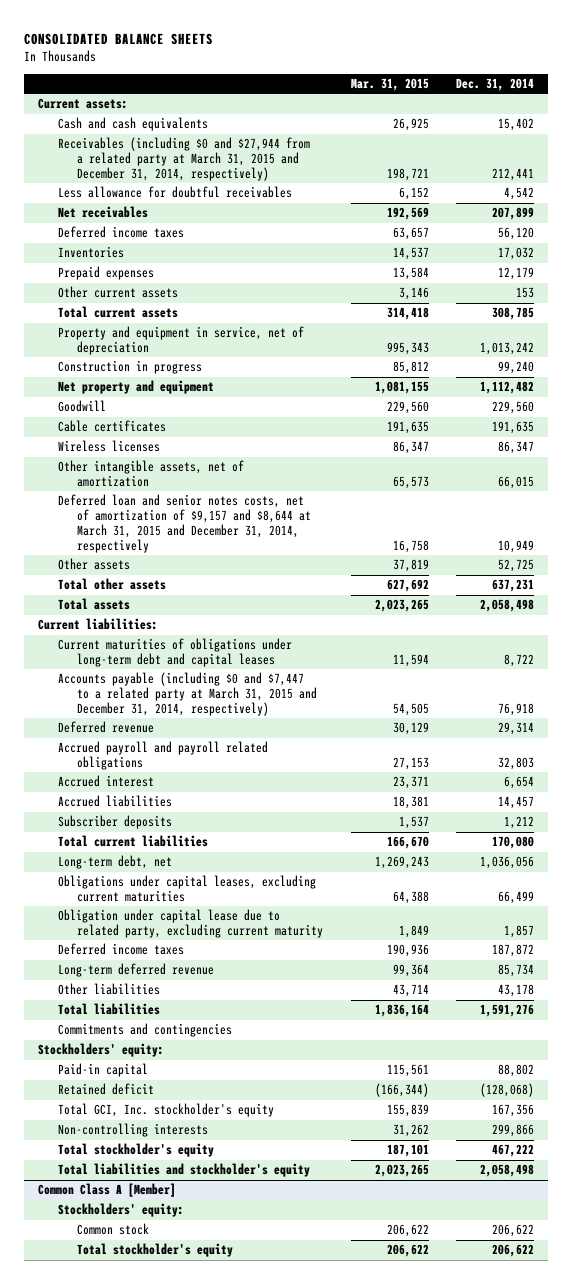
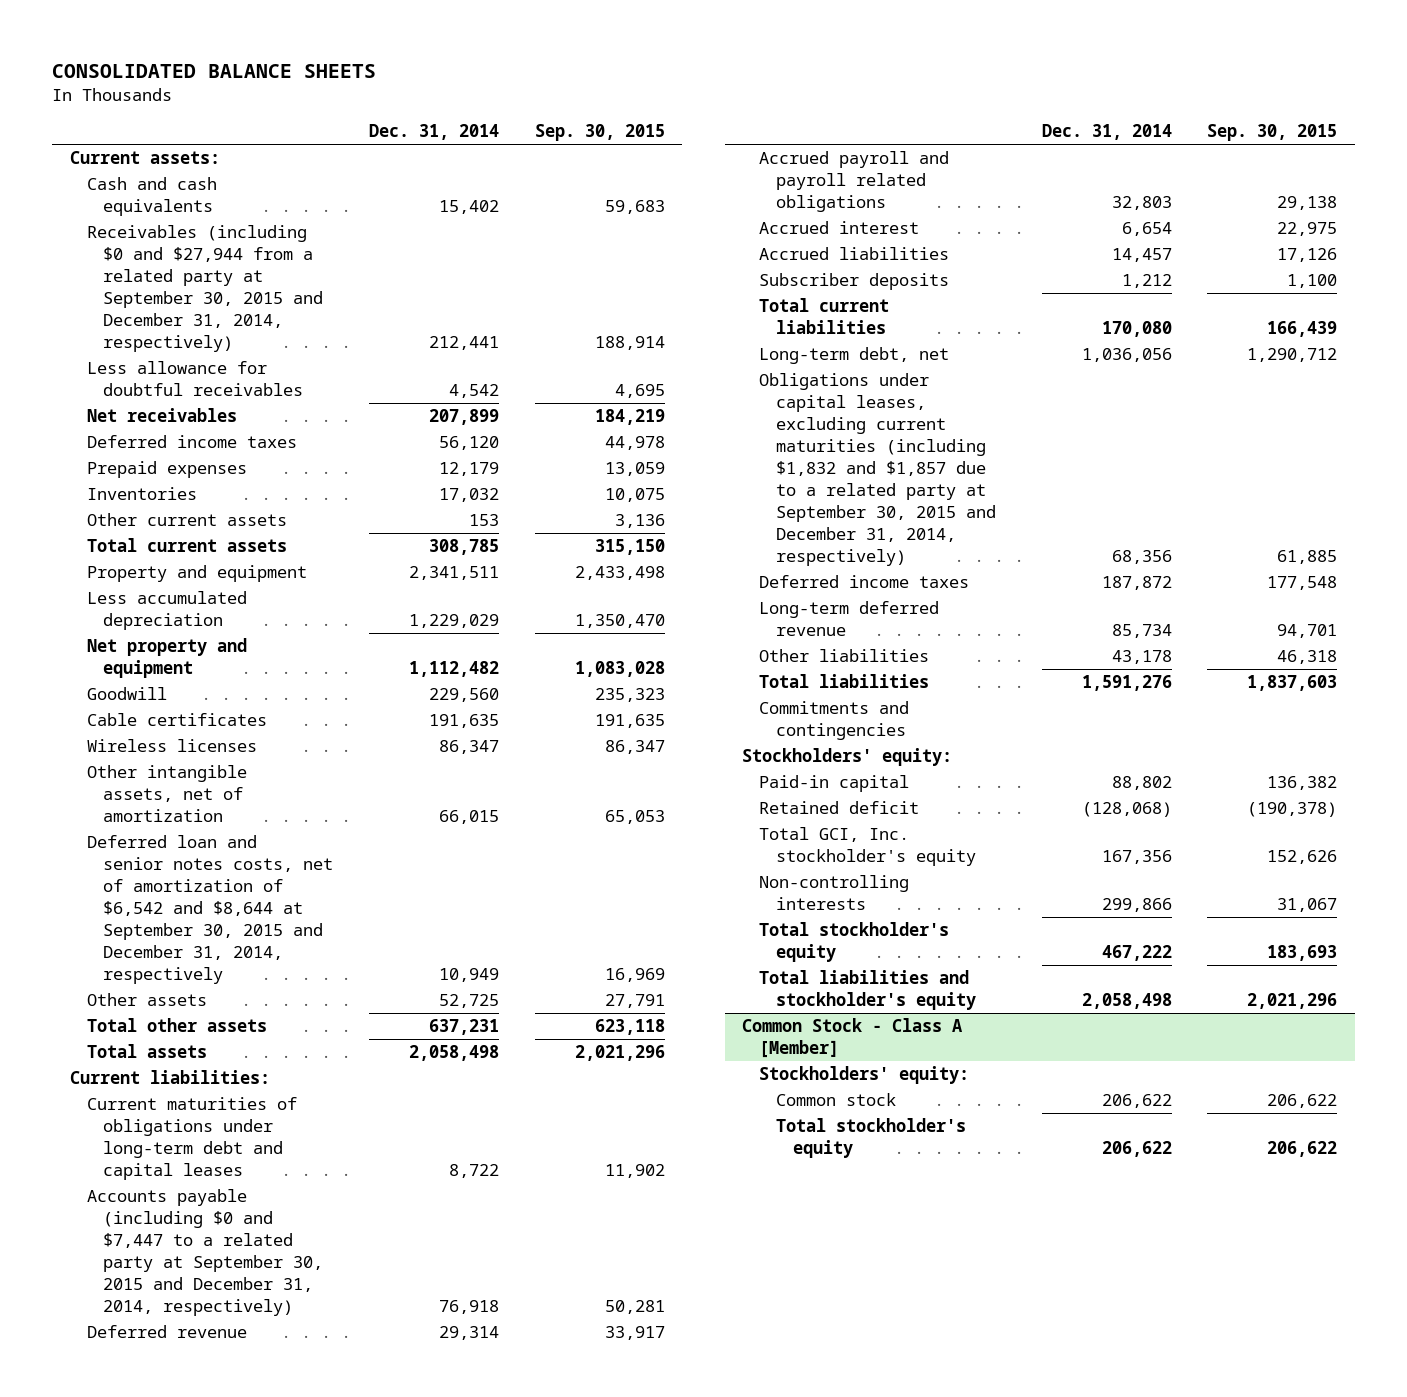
[350,78,429,92] Mar. 31, 2015 -> none
none -> [534,124,665,142] Sep. 30, 2015
[57,137,310,181] Receivables (including $0 and $27,944 from a related party at March 31, 2015 and December 31, 2014, respectively) -> [86,225,324,352] Receivables (including $0 and $27,944 from a related party at September 30, 2015 and December 31, 2014, respectively)
[57,246,124,259] Inventories -> [86,487,197,501] Inventories
[57,326,304,356] Property and equipment in service, net of depreciation -> none
[57,360,202,375] Construction in progress -> none
none -> [86,565,307,583] Property and equipment
none -> [86,591,247,631] Less accumulated depreciation
[57,494,312,553] Deferred loan and senior notes costs, net of amortization of $9,157 and $8,644 at March 31, 2015 and December 31, 2014, respectively -> [86,835,334,984] Deferred loan and senior notes costs, net of amortization of $6,542 and $8,644 at September 30, 2015 and December 31, 2014, respectively
[57,672,318,716] Accounts payable (including $0 and $7,447 to a related party at March 31, 2015 and December 31, 2014, respectively) -> [86,1189,324,1316] Accounts payable (including $0 and $7,447 to a related party at September 30, 2015 and December 31, 2014, respectively)
[57,909,324,939] Obligation under capital lease due to related party, excluding current maturity -> none
[57,875,316,903] Obligations under capital leases, excluding current maturities -> [759,373,997,566] Obligations under capital leases, excluding current maturities (including $1,832 and $1,857 due to a related party at September 30, 2015 and December 31, 2014, respectively)
[497,891,534,905] 66,499 -> [1111,549,1172,564] 68,356
[37,1183,176,1198] Common Class A [Member] -> [742,1018,964,1059] Common Stock - Class A [Member]

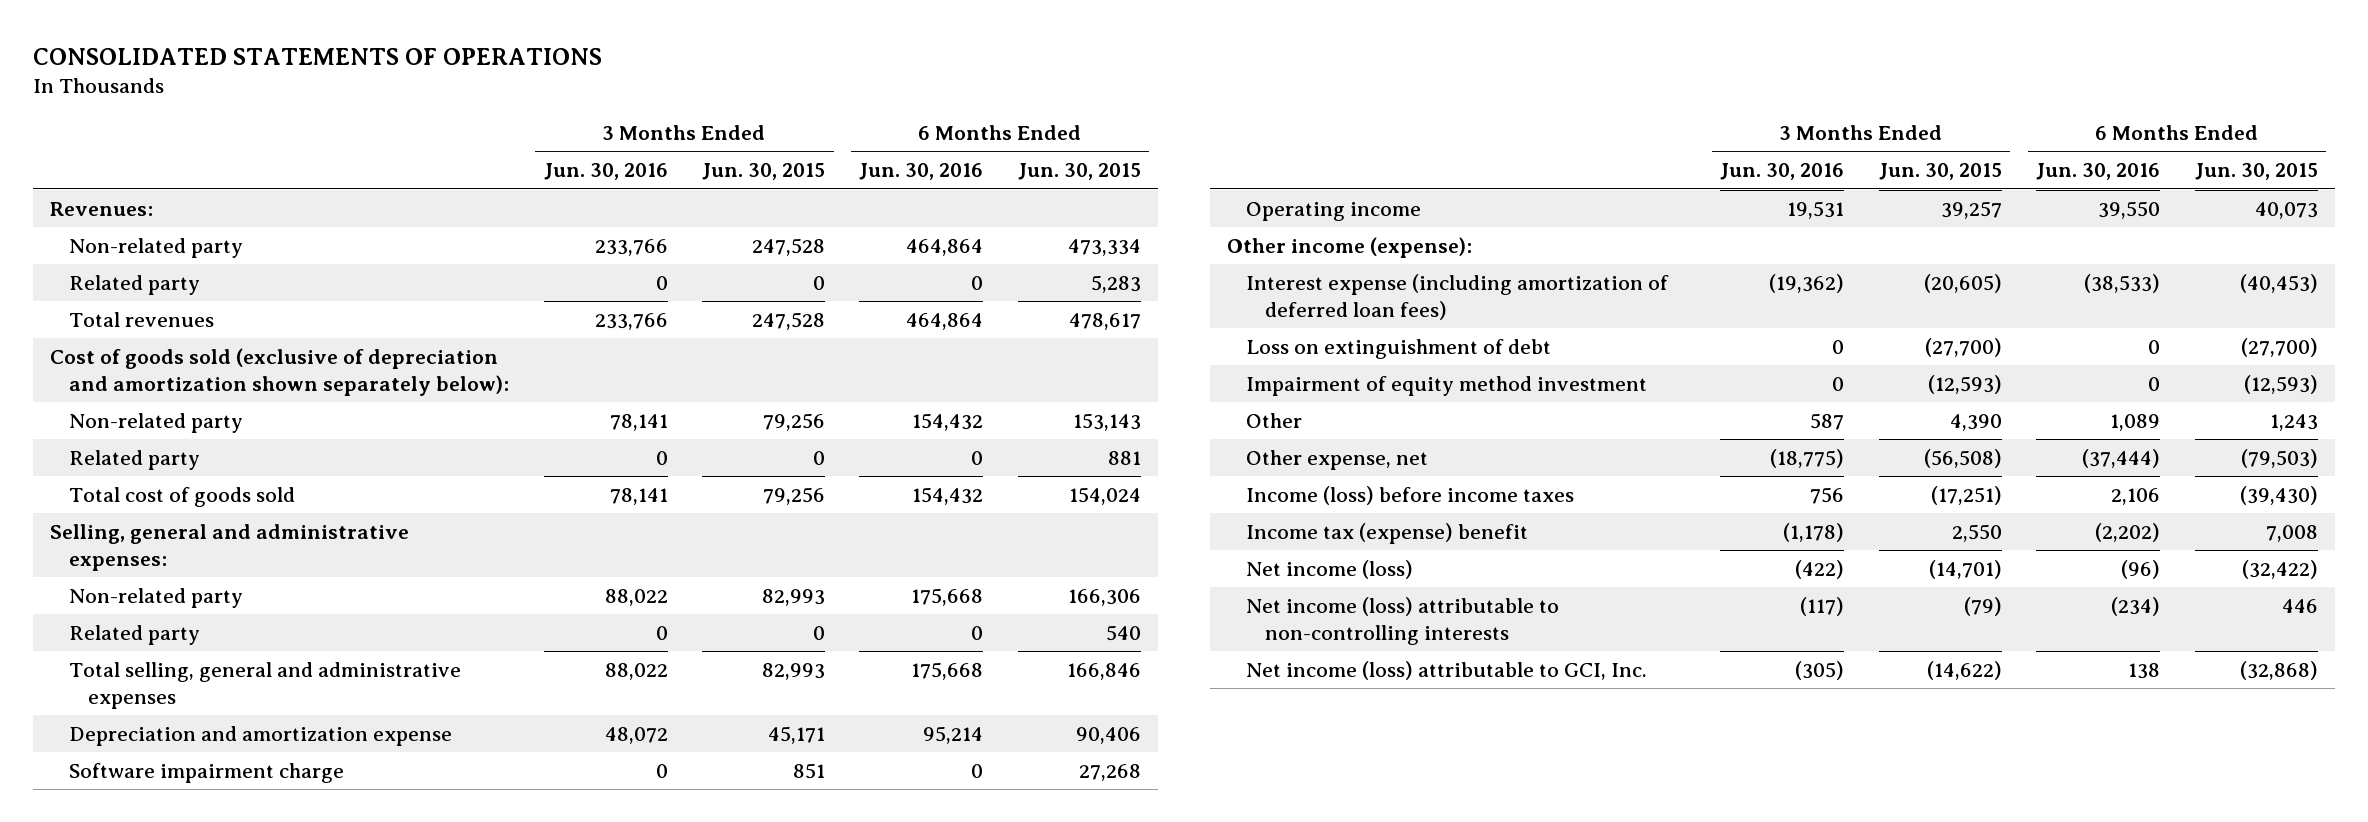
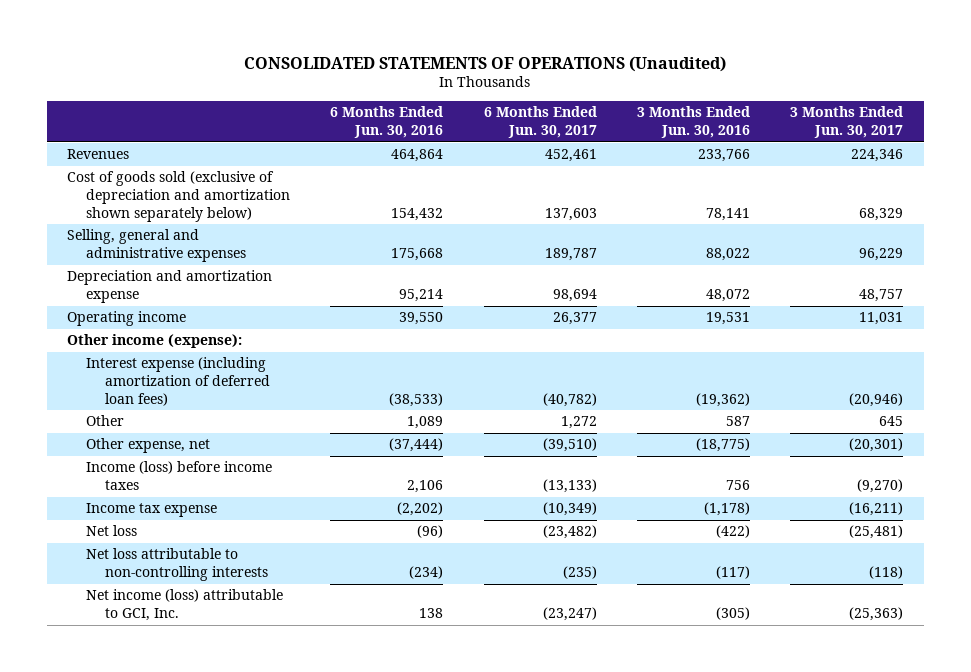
[33,48,603,66] CONSOLIDATED STATEMENTS OF OPERATIONS -> [244,55,727,72] CONSOLIDATED STATEMENTS OF OPERATIONS (Unaudited)
[701,163,825,181] Jun. 30, 2015 -> none
[1017,163,1141,181] Jun. 30, 2015 -> none
none -> [483,106,597,139] 6 Months Ended Jun. 30, 2017
none -> [790,106,904,139] 3 Months Ended Jun. 30, 2017
[50,201,154,216] Revenues: -> none
[69,237,244,258] Non-related party -> none
[69,274,201,295] Related party -> none
[50,347,510,396] Cost of goods sold (exclusive of depreciation and amortization shown separately below): -> none
[69,412,244,433] Non-related party -> none
[69,449,201,470] Related party -> none
[50,523,410,571] Selling, general and administrative expenses: -> none
[69,587,244,608] Non-related party -> none
[69,624,201,645] Related party -> none
[69,311,215,327] Total revenues -> [67,149,130,160] Revenues
[69,486,296,507] Total cost of goods sold -> [67,171,291,222] Cost of goods sold (exclusive of depreciation and amortization shown separately below)
[69,661,462,709] Total selling, general and administrative expenses -> [67,229,247,263] Selling, general and administrative expenses
[69,762,345,783] Software impairment charge -> none
[1246,338,1552,359] Loss on extinguishment of debt -> none
[1246,375,1648,396] Impairment of equity method investment -> none
[1246,522,1529,544] Income tax (expense) benefit -> [86,503,218,518] Income tax expense
[1246,559,1414,579] Net income (loss) -> [86,525,138,537] Net loss
[1246,596,1560,645] Net income (loss) attributable to non-controlling interests -> [86,548,268,582] Net loss attributable to non-controlling interests

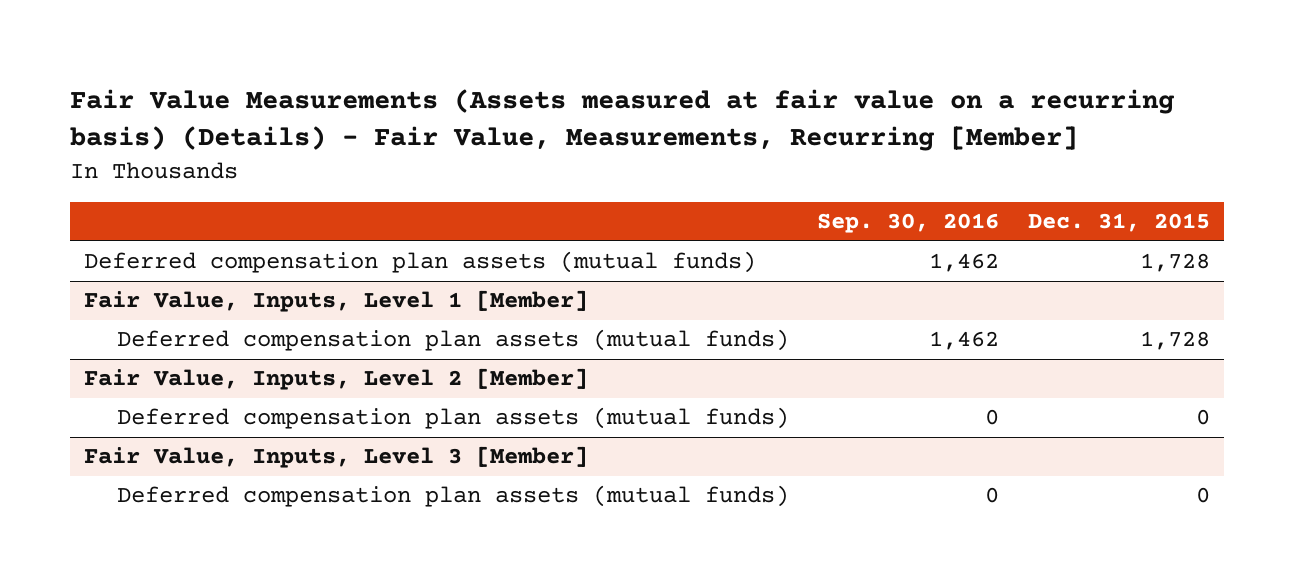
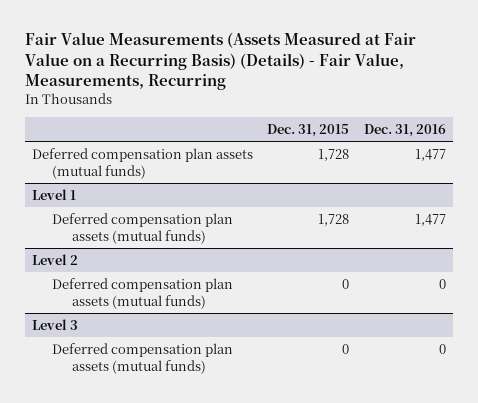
[70,88,1175,152] Fair Value Measurements (Assets measured at fair value on a recurring basis) (Details) - Fair Value, Measurements, Recurring [Member] -> [24,32,416,91] Fair Value Measurements (Assets Measured at Fair Value on a Recurring Basis) (Details) - Fair Value, Measurements, Recurring
[817,213,1000,234] Sep. 30, 2016 -> none
none -> [363,123,446,137] Dec. 31, 2016
[84,290,589,313] Fair Value, Inputs, Level 1 [Member] -> [31,188,76,200] Level 1
[84,368,589,391] Fair Value, Inputs, Level 2 [Member] -> [31,253,78,265] Level 2
[84,446,589,469] Fair Value, Inputs, Level 3 [Member] -> [31,318,78,330] Level 3

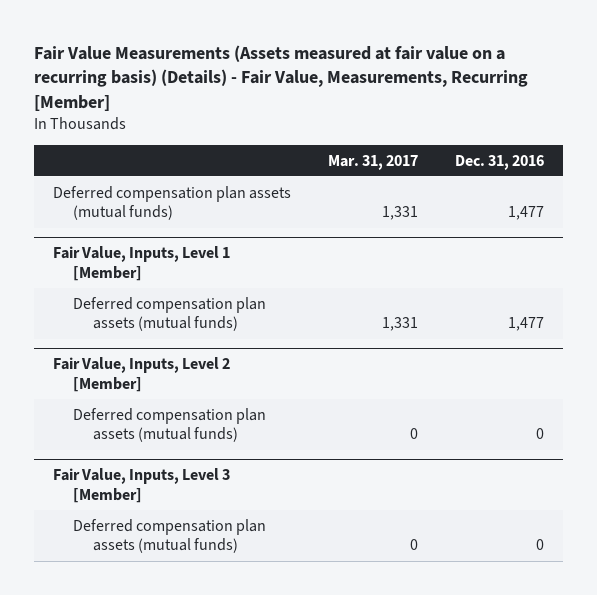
[24,32,416,91] Fair Value Measurements (Assets Measured at Fair Value on a Recurring Basis) (Details) - Fair Value, Measurements, Recurring -> [34,44,529,111] Fair Value Measurements (Assets measured at fair value on a recurring basis) (Details) - Fair Value, Measurements, Recurring [Member]
[267,123,350,137] Dec. 31, 2015 -> none
none -> [328,154,419,170] Mar. 31, 2017
[31,188,76,200] Level 1 -> [52,246,230,282] Fair Value, Inputs, Level 1 [Member]
[31,253,78,265] Level 2 -> [52,357,230,393] Fair Value, Inputs, Level 2 [Member]
[31,318,78,330] Level 3 -> [52,468,230,504] Fair Value, Inputs, Level 3 [Member]

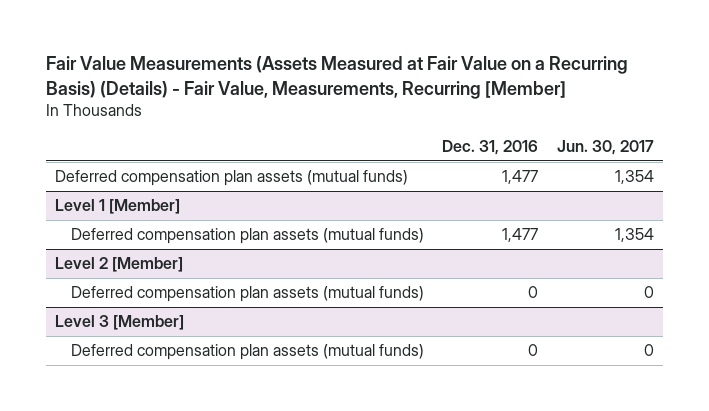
[34,44,529,111] Fair Value Measurements (Assets measured at fair value on a recurring basis) (Details) - Fair Value, Measurements, Recurring [Member] -> [45,56,628,99] Fair Value Measurements (Assets Measured at Fair Value on a Recurring Basis) (Details) - Fair Value, Measurements, Recurring [Member]
[328,154,419,170] Mar. 31, 2017 -> none
none -> [556,140,654,156] Jun. 30, 2017
[52,246,230,282] Fair Value, Inputs, Level 1 [Member] -> [54,199,180,215] Level 1 [Member]
[52,357,230,393] Fair Value, Inputs, Level 2 [Member] -> [54,257,183,273] Level 2 [Member]
[52,468,230,504] Fair Value, Inputs, Level 3 [Member] -> [54,315,184,331] Level 3 [Member]

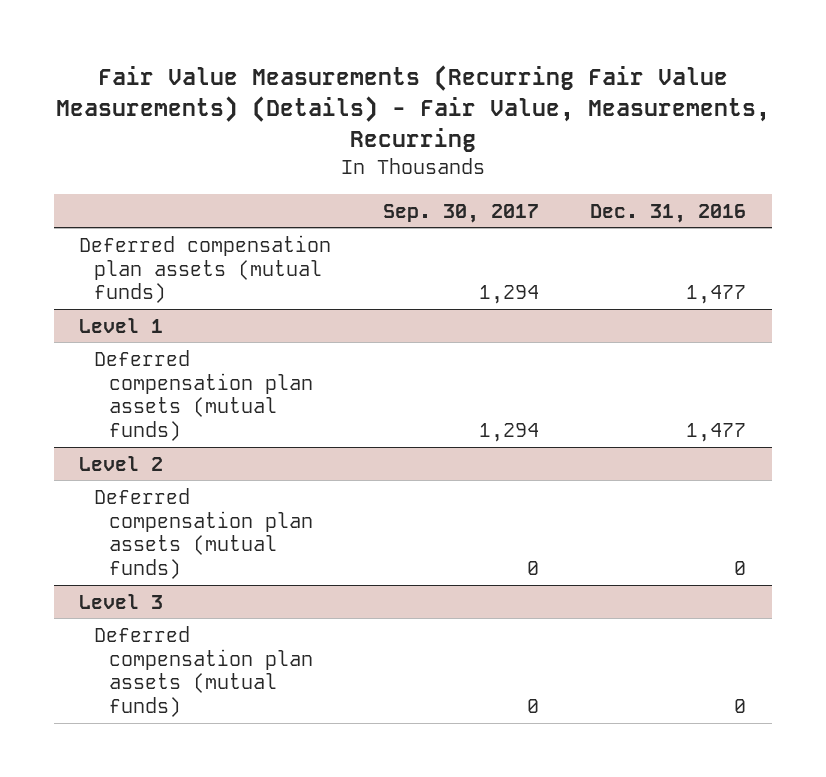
[45,56,628,99] Fair Value Measurements (Assets Measured at Fair Value on a Recurring Basis) (Details) - Fair Value, Measurements, Recurring [Member] -> [55,64,770,152] Fair Value Measurements (Recurring Fair Value Measurements) (Details) - Fair Value, Measurements, Recurring
[556,140,654,156] Jun. 30, 2017 -> none
none -> [382,203,539,223] Sep. 30, 2017
[54,199,180,215] Level 1 [Member] -> [79,317,164,333] Level 1
[54,257,183,273] Level 2 [Member] -> [79,455,164,471] Level 2
[54,315,184,331] Level 3 [Member] -> [79,593,164,609] Level 3

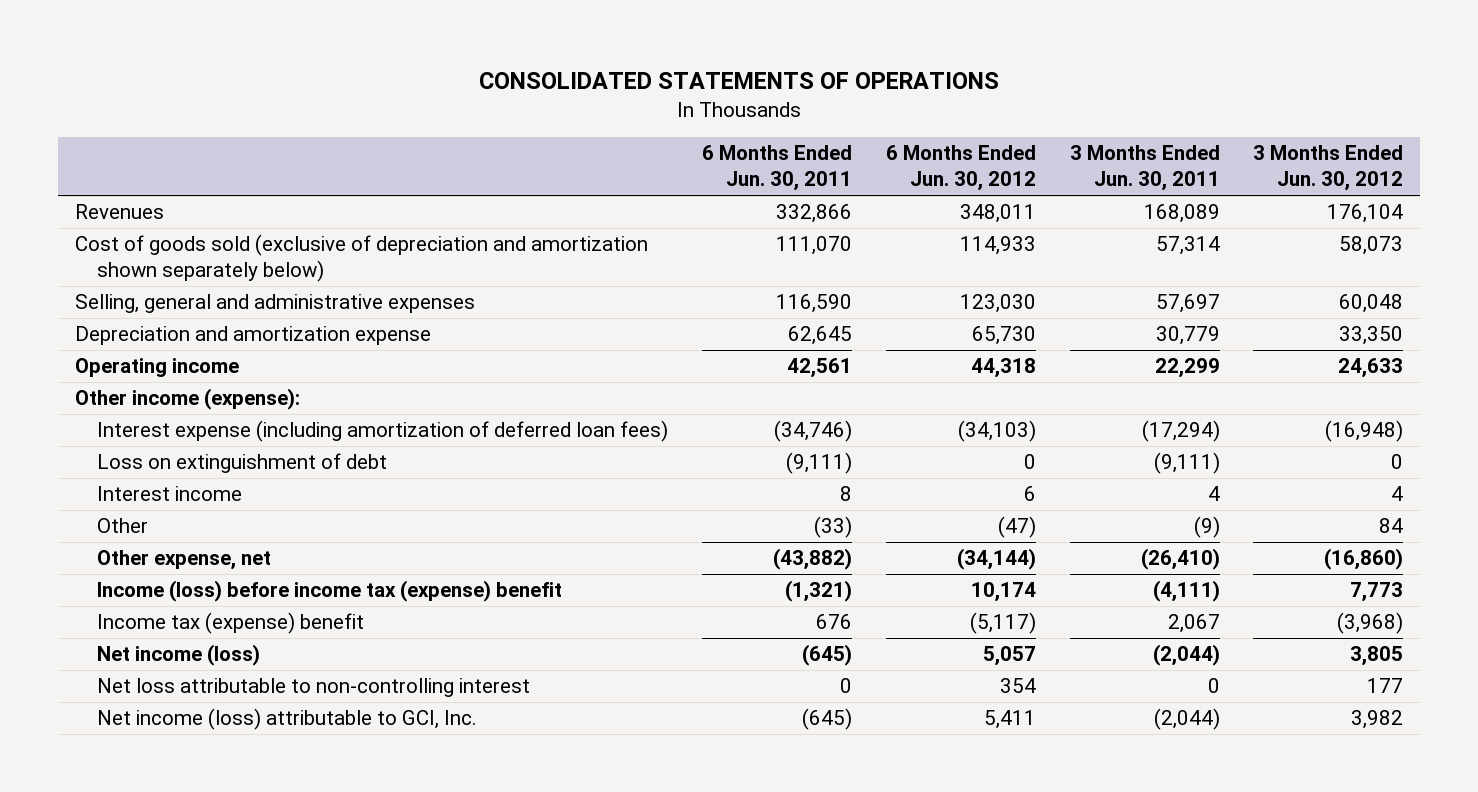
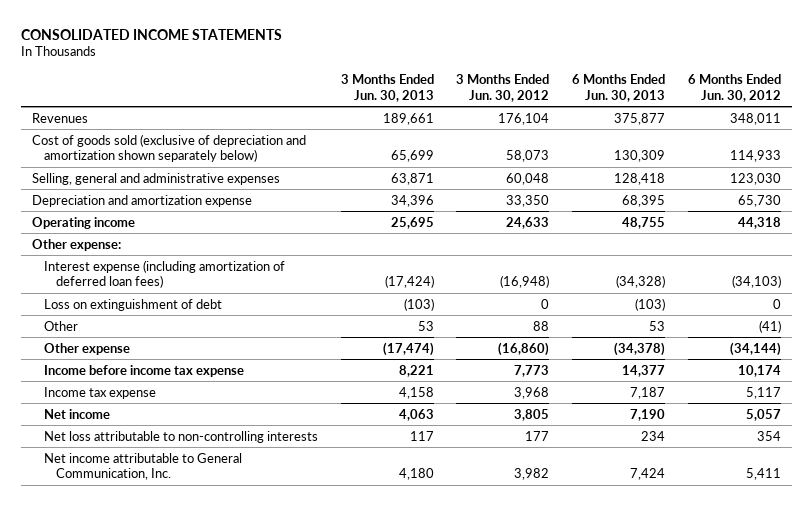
[478,72,999,90] CONSOLIDATED STATEMENTS OF OPERATIONS -> [20,28,282,40] CONSOLIDATED INCOME STATEMENTS
[702,145,853,192] 6 Months Ended Jun. 30, 2011 -> none
[1069,145,1220,192] 3 Months Ended Jun. 30, 2011 -> none
none -> [340,74,434,102] 3 Months Ended Jun. 30, 2013
none -> [571,74,665,102] 6 Months Ended Jun. 30, 2013
[74,388,300,411] Other income (expense): -> [31,238,121,251] Other expense:
[97,486,243,502] Interest income -> none
[997,516,1036,539] (47) -> [758,319,781,333] (41)
[1379,518,1404,534] 84 -> [533,320,550,331] 88
[97,550,272,571] Other expense, net -> [44,342,131,355] Other expense
[97,580,563,603] Income (loss) before income tax (expense) benefit -> [44,364,245,377] Income before income tax expense
[97,612,365,635] Income tax (expense) benefit -> [44,386,157,399] Income tax expense
[969,612,1036,635] (5,117) -> [745,386,781,399] 5,117
[1337,612,1404,635] (3,968) -> [514,386,550,399] 3,968
[97,644,261,667] Net income (loss) -> [44,408,111,419] Net income
[97,678,531,698] Net loss attributable to non-controlling interest -> [44,430,319,443] Net loss attributable to non-controlling interests
[97,708,478,731] Net income (loss) attributable to GCI, Inc. -> [44,452,243,480] Net income attributable to General Communication, Inc.

